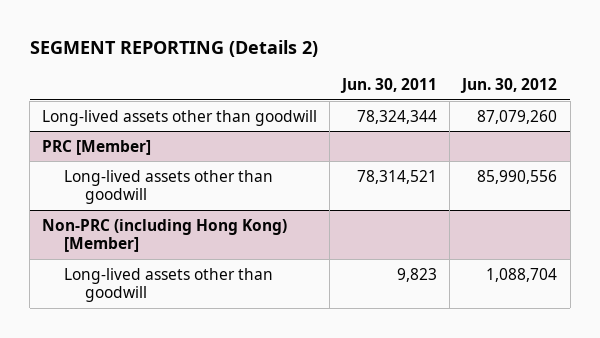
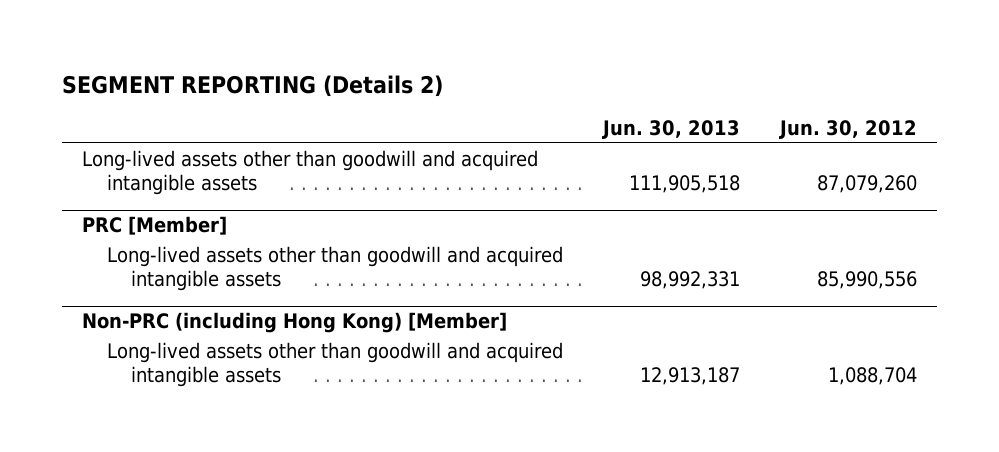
[340,78,438,94] Jun. 30, 2011 -> none
none -> [601,120,740,140] Jun. 30, 2013
[42,109,318,126] Long-lived assets other than goodwill -> [81,150,538,196] Long-lived assets other than goodwill and acquired intangible assets
[63,169,273,205] Long-lived assets other than goodwill -> [106,246,563,292] Long-lived assets other than goodwill and acquired intangible assets
[63,267,273,303] Long-lived assets other than goodwill -> [106,342,563,388] Long-lived assets other than goodwill and acquired intangible assets

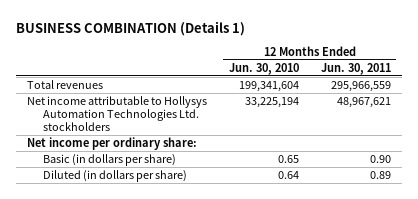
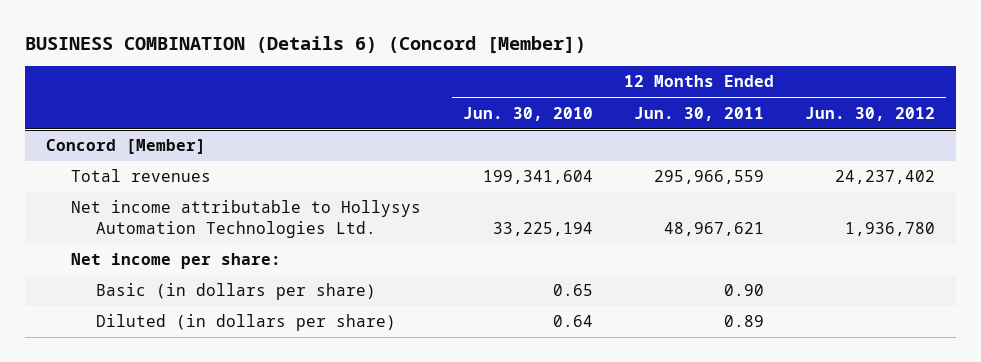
[15,20,245,36] BUSINESS COMBINATION (Details 1) -> [25,35,587,54] BUSINESS COMBINATION (Details 6) (Concord [Member])
none -> [805,106,936,121] Jun. 30, 2012
none -> [45,139,206,155] Concord [Member]
[26,96,207,132] Net income attributable to Hollysys Automation Technologies Ltd. stockholders -> [71,200,422,238] Net income attributable to Hollysys Automation Technologies Ltd.
[26,137,197,151] Net income per ordinary share: -> [71,253,282,270] Net income per share:

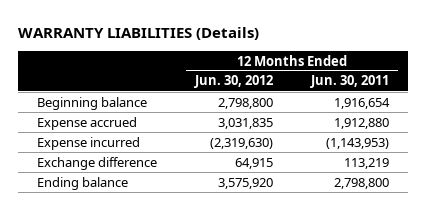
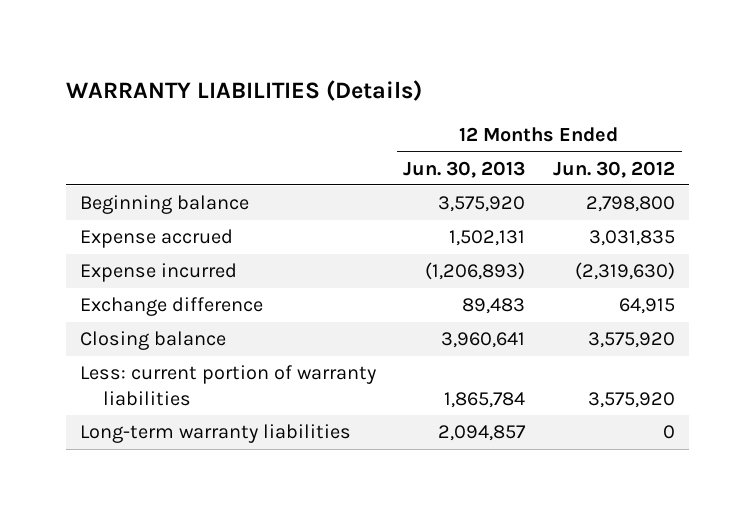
[309,75,389,89] Jun. 30, 2011 -> none
none -> [403,160,526,178] Jun. 30, 2013
[37,176,129,190] Ending balance -> [79,331,226,351] Closing balance
none -> [79,365,376,406] Less: current portion of warranty liabilities
none -> [79,424,351,444] Long-term warranty liabilities

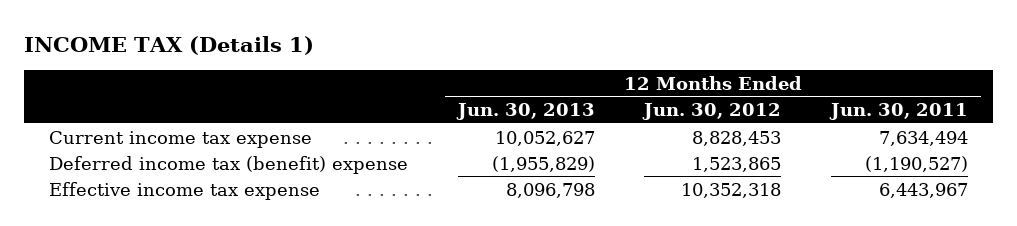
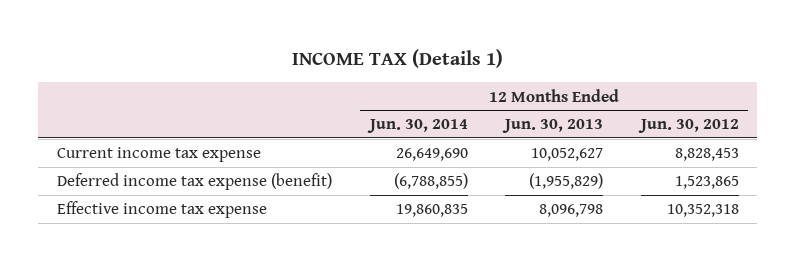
[829,102,969,120] Jun. 30, 2011 -> none
none -> [366,119,468,134] Jun. 30, 2014
[48,155,408,174] Deferred income tax (benefit) expense -> [57,173,333,191] Deferred income tax expense (benefit)

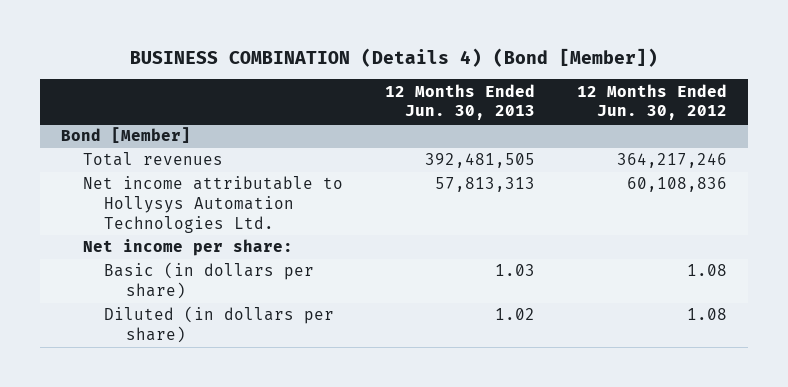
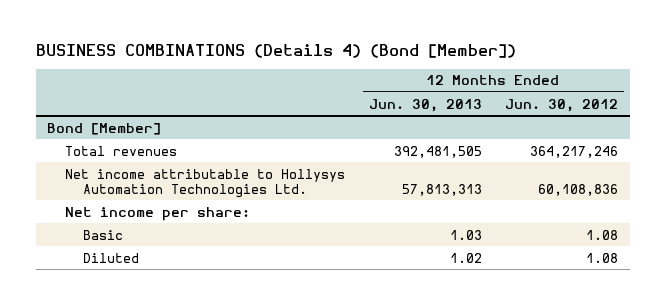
[129,48,658,68] BUSINESS COMBINATION (Details 4) (Bond [Member]) -> [35,43,516,58] BUSINESS COMBINATIONS (Details 4) (Bond [Member])
[104,262,315,300] Basic (in dollars per share) -> [82,229,123,240] Basic
[104,306,335,344] Diluted (in dollars per share) -> [82,252,139,263] Diluted

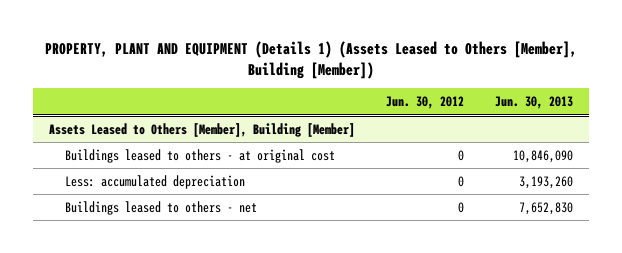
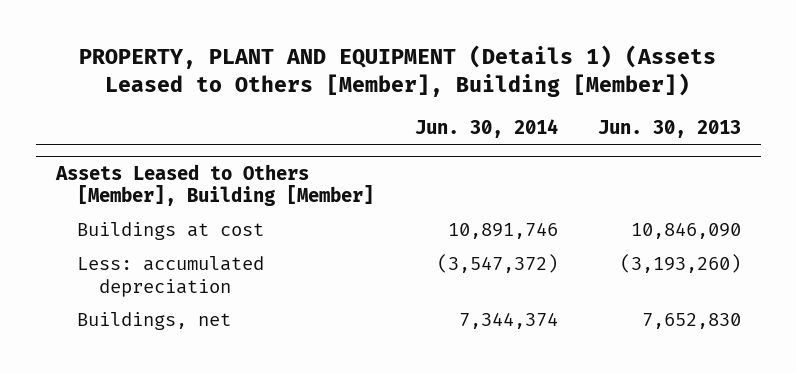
[385,96,464,110] Jun. 30, 2012 -> none
none -> [414,118,558,138] Jun. 30, 2014
[65,148,336,163] Buildings leased to others - at original cost -> [77,222,265,241] Buildings at cost
[519,175,574,189] 3,193,260 -> [619,254,741,274] (3,193,260)
[65,200,258,215] Buildings leased to others - net -> [77,312,232,331] Buildings, net

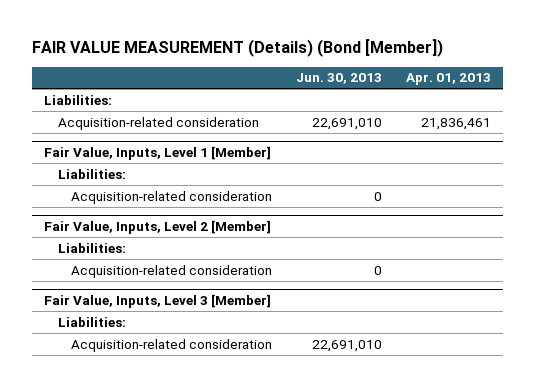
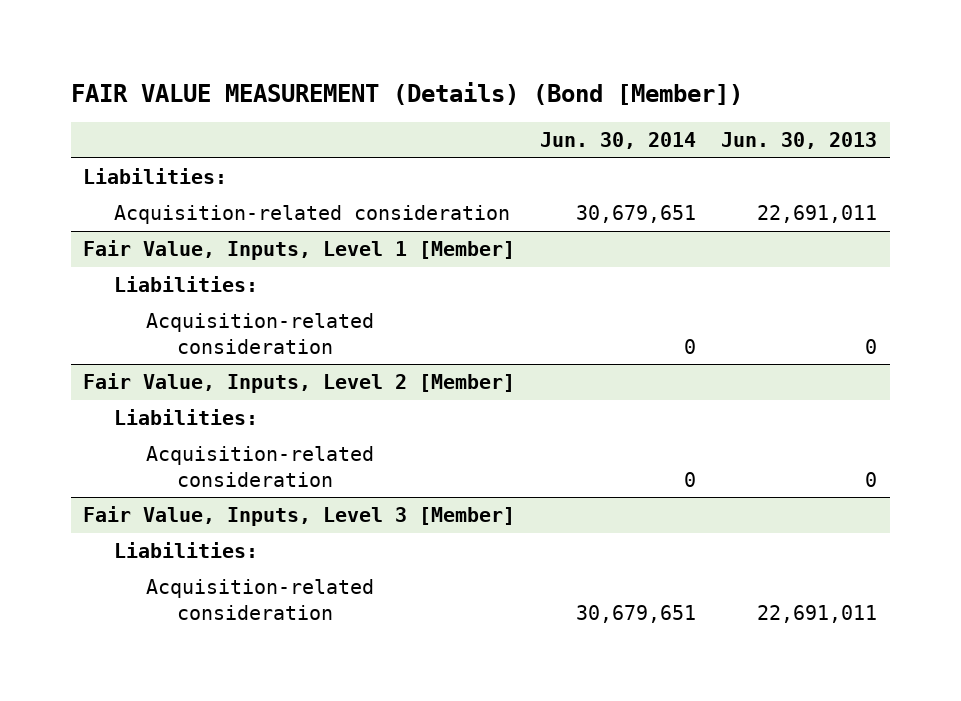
[406,73,492,86] Apr. 01, 2013 -> none
none -> [540,132,697,150] Jun. 30, 2014
[312,117,383,130] 22,691,010 -> [757,205,878,224] 22,691,011
[312,339,383,352] 22,691,010 -> [757,604,878,623] 22,691,011

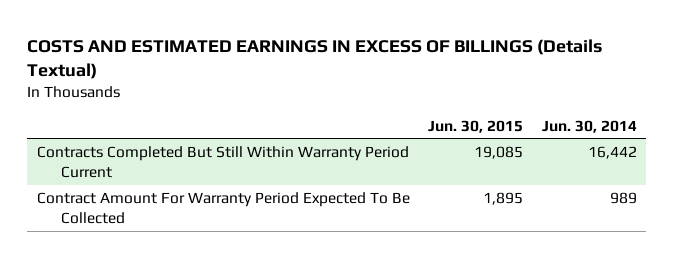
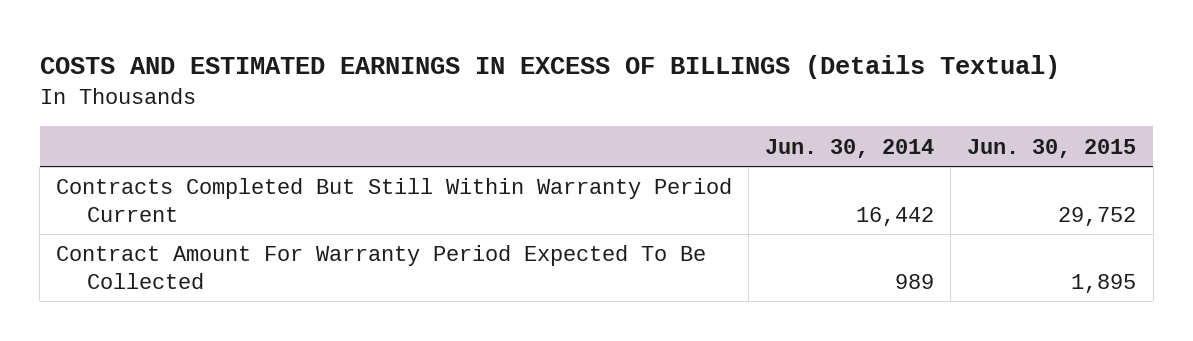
[474,145,524,159] 19,085 -> [1058,206,1137,226] 29,752

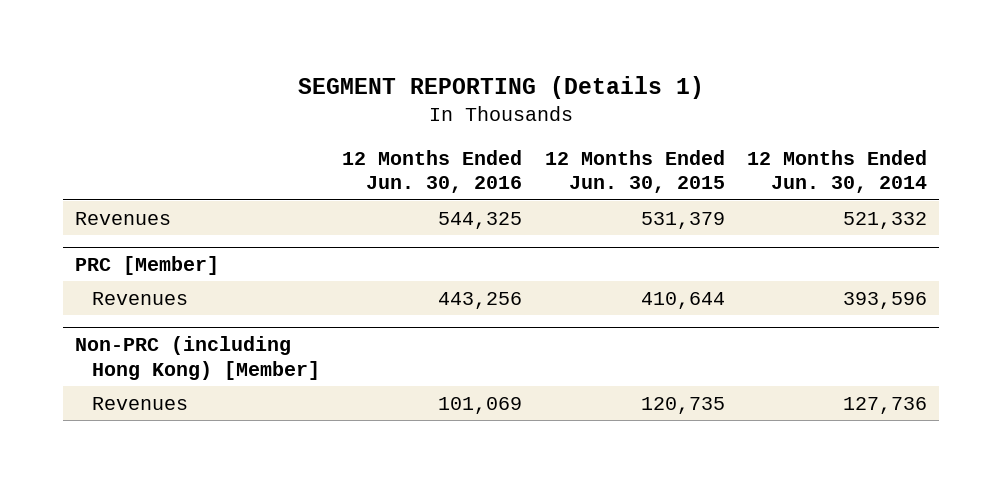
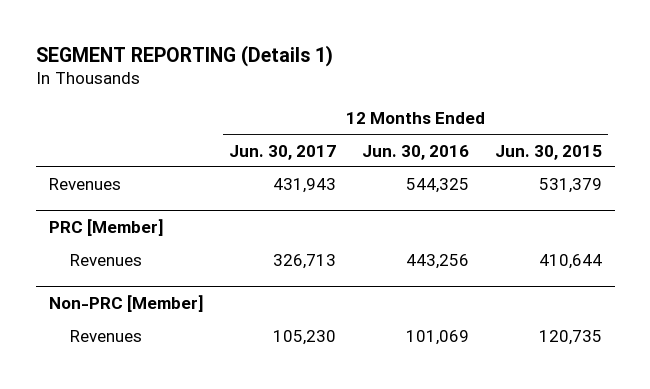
[747,149,928,194] 12 Months Ended Jun. 30, 2014 -> none
none -> [229,144,337,160] Jun. 30, 2017
[74,335,320,380] Non-PRC (including Hong Kong) [Member] -> [48,295,204,313] Non-PRC [Member]

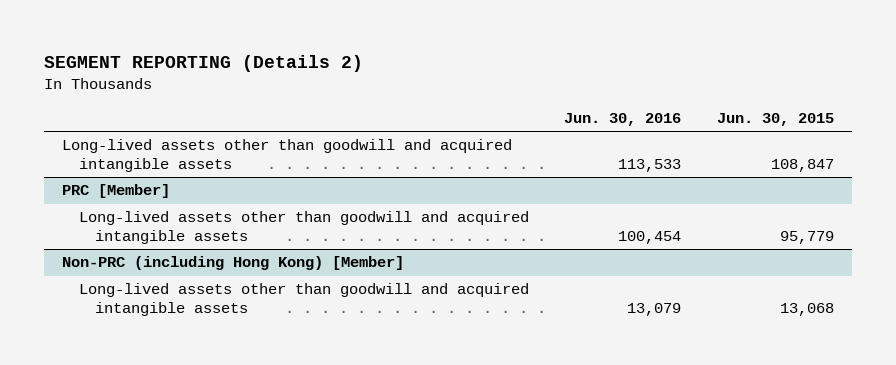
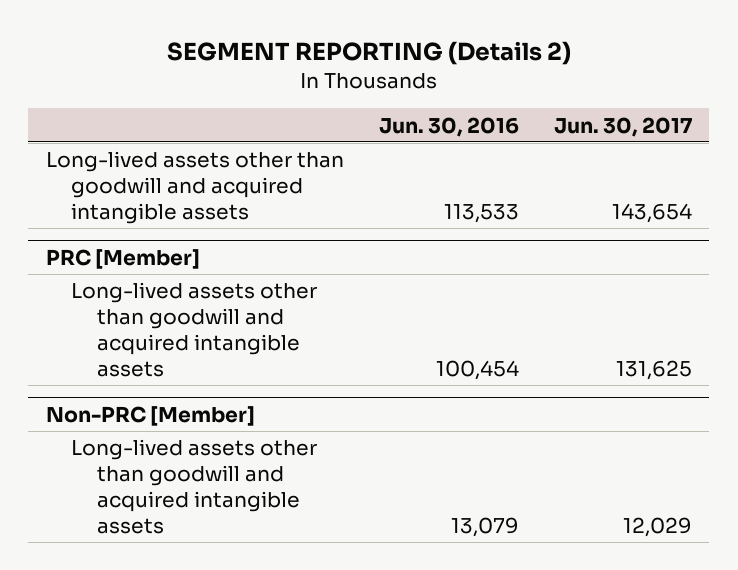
[717,112,835,126] Jun. 30, 2015 -> none
none -> [553,116,692,137] Jun. 30, 2017
[61,256,404,271] Non-PRC (including Hong Kong) [Member] -> [45,406,255,427] Non-PRC [Member]

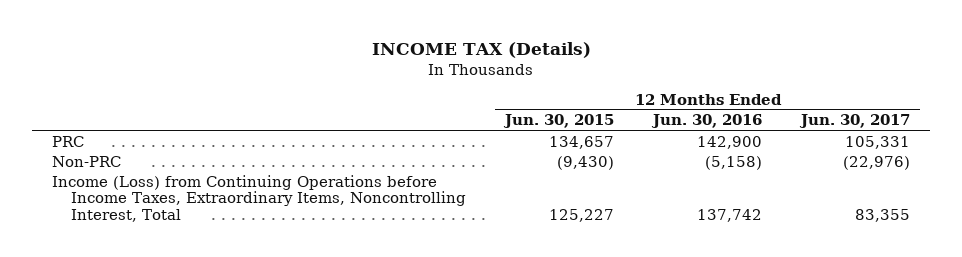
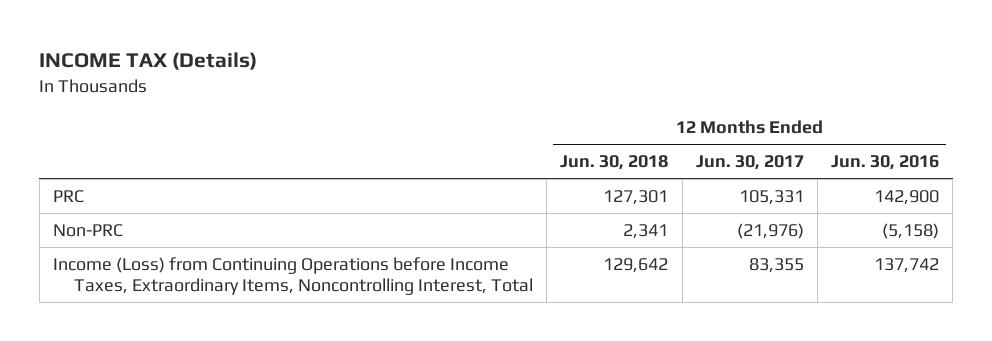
[503,114,615,129] Jun. 30, 2015 -> none
none -> [560,155,669,171] Jun. 30, 2018
[843,155,911,170] (22,976) -> [736,222,804,239] (21,976)

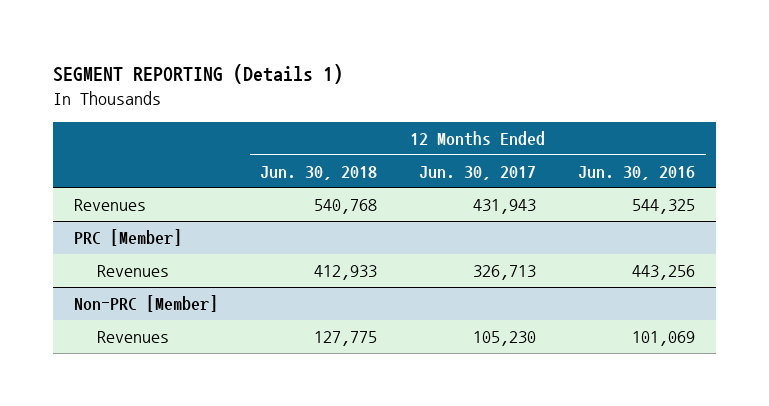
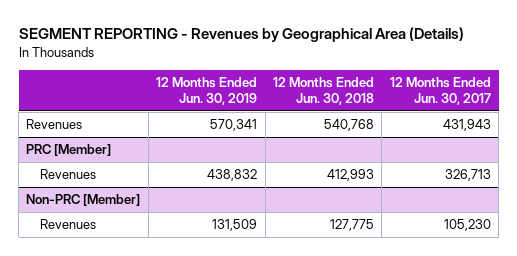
[52,64,343,85] SEGMENT REPORTING (Details 1) -> [18,27,464,43] SEGMENT REPORTING - Revenues by Geographical Area (Details)
[578,165,696,180] Jun. 30, 2016 -> none
none -> [156,77,258,106] 12 Months Ended Jun. 30, 2019
[314,265,378,281] 412,933 -> [327,169,375,182] 412,993

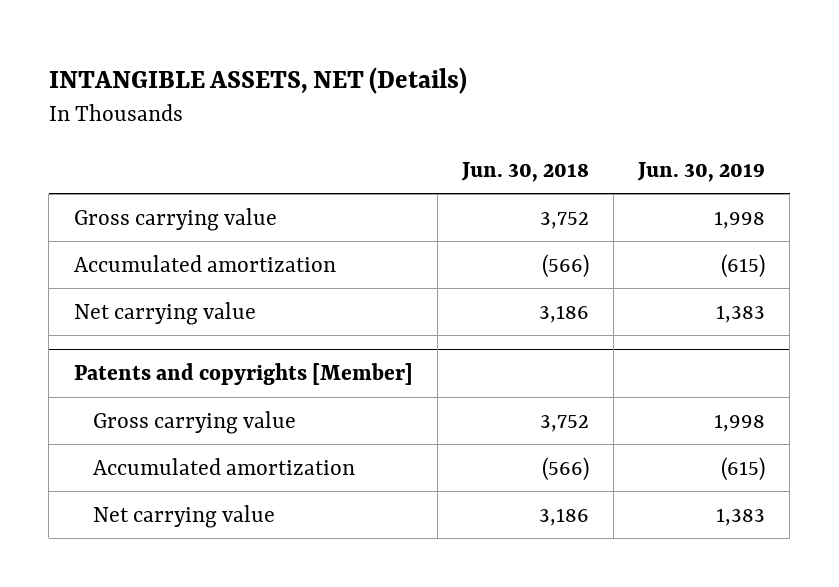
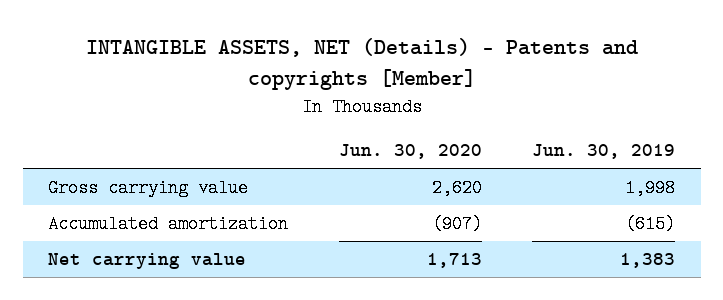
[48,66,467,94] INTANGIBLE ASSETS, NET (Details) -> [85,37,638,90] INTANGIBLE ASSETS, NET (Details) - Patents and copyrights [Member]
[460,161,589,182] Jun. 30, 2018 -> none
none -> [338,144,482,160] Jun. 30, 2020
[73,363,413,386] Patents and copyrights [Member] -> none
[93,410,297,434] Gross carrying value -> none
[93,457,356,475] Accumulated amortization -> none
[93,504,276,528] Net carrying value -> none

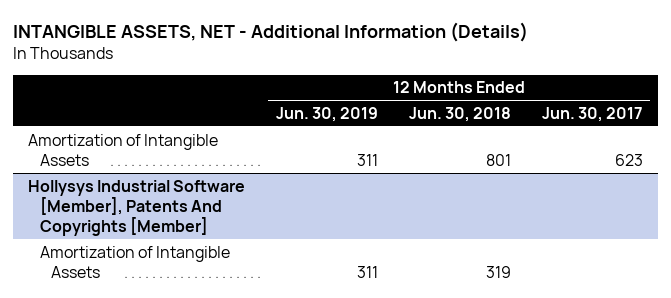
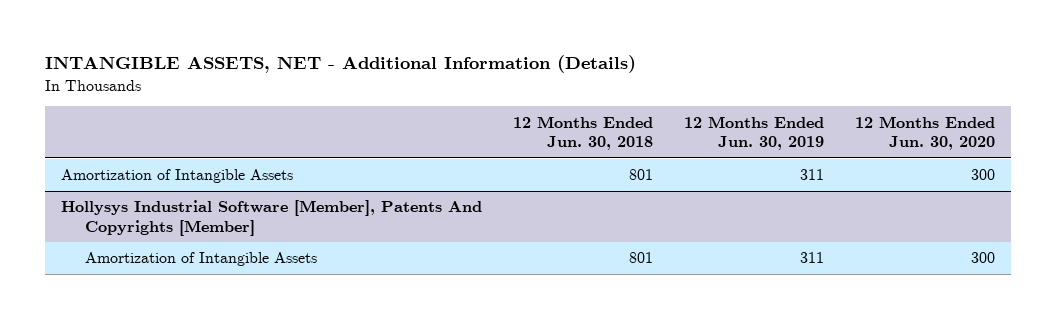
[541,106,643,122] Jun. 30, 2017 -> none
none -> [855,115,996,151] 12 Months Ended Jun. 30, 2020
[485,265,511,278] 319 -> [628,252,653,264] 801

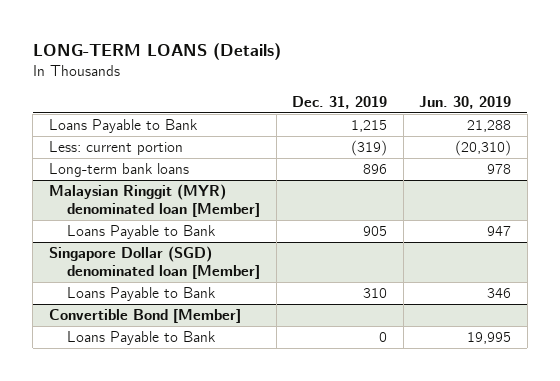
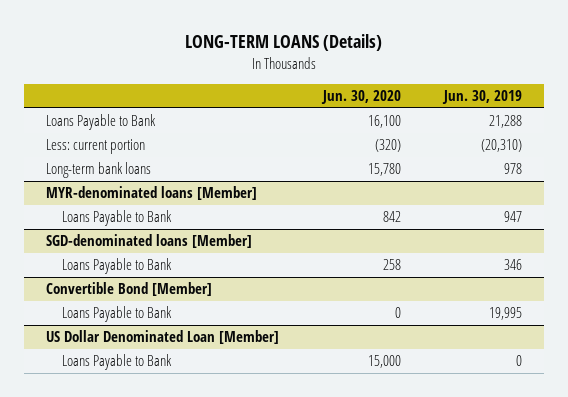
[292,95,388,109] Dec. 31, 2019 -> none
none -> [320,90,401,105] Jun. 30, 2020
[48,184,260,218] Malaysian Ringgit (MYR) denominated loan [Member] -> [46,186,258,201] MYR-denominated loans [Member]
[48,246,260,280] Singapore Dollar (SGD) denominated loan [Member] -> [46,234,253,249] SGD-denominated loans [Member]
none -> [46,330,280,345] US Dollar Denominated Loan [Member]
none -> [62,354,173,371] Loans Payable to Bank

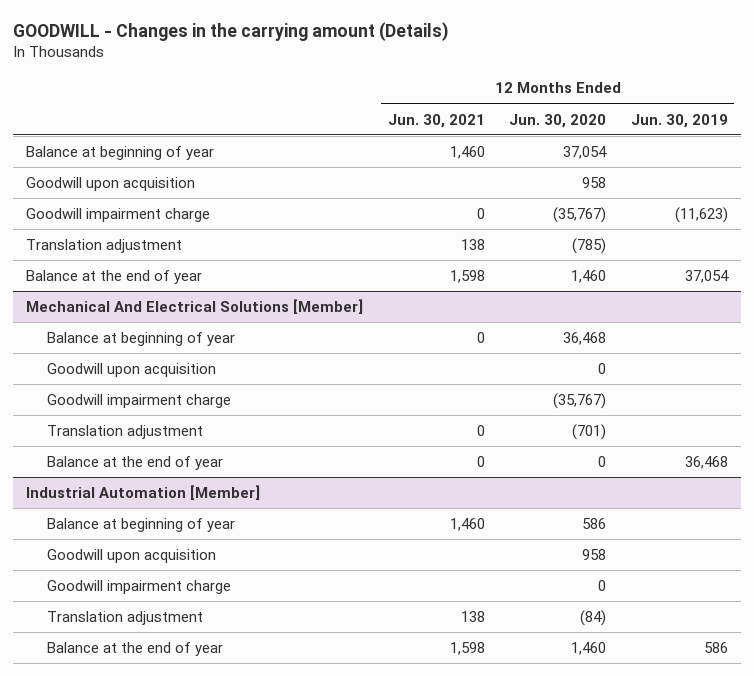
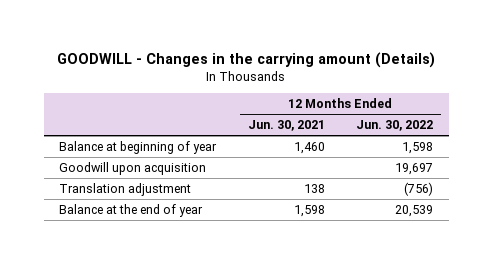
[509,113,607,128] Jun. 30, 2020 -> none
[631,113,729,128] Jun. 30, 2019 -> none
none -> [355,120,433,132] Jun. 30, 2022
[25,208,210,223] Goodwill impairment charge -> none
[25,299,363,315] Mechanical And Electrical Solutions [Member] -> none
[46,332,235,347] Balance at beginning of year -> none
[46,363,216,378] Goodwill upon acquisition -> none
[46,394,231,409] Goodwill impairment charge -> none
[46,425,203,440] Translation adjustment -> none
[46,456,223,471] Balance at the end of year -> none
[25,485,260,501] Industrial Automation [Member] -> none
[46,518,235,533] Balance at beginning of year -> none
[46,549,216,564] Goodwill upon acquisition -> none
[46,580,231,595] Goodwill impairment charge -> none
[46,611,203,626] Translation adjustment -> none
[46,642,223,657] Balance at the end of year -> none

